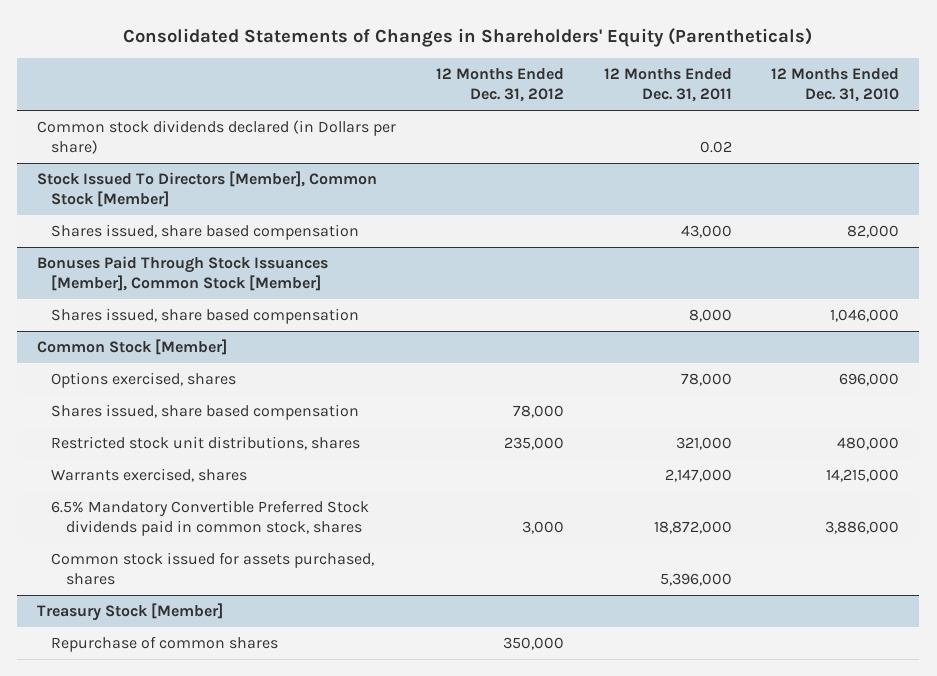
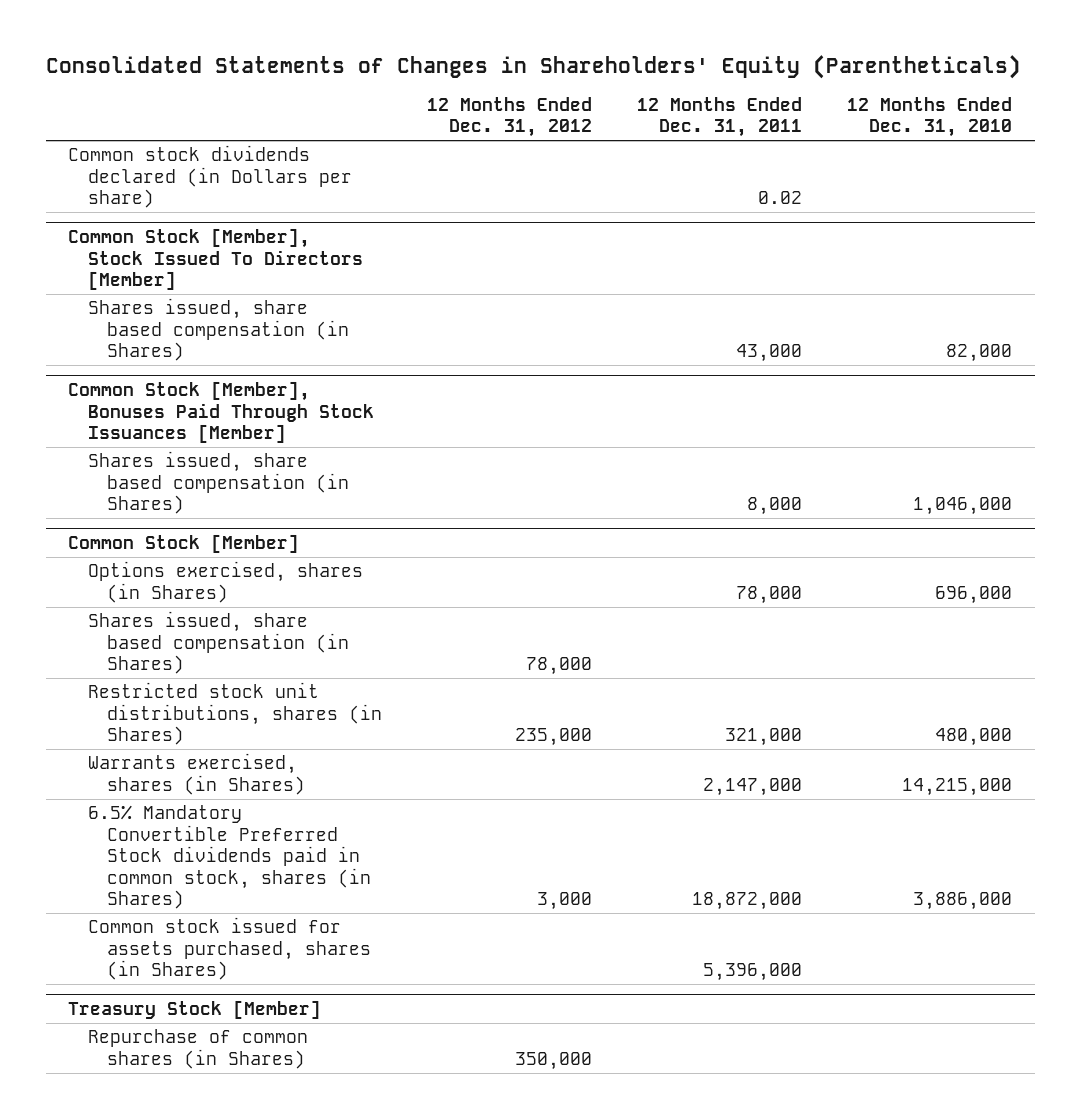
[37,171,378,207] Stock Issued To Directors [Member], Common Stock [Member] -> [68,228,363,291] Common Stock [Member], Stock Issued To Directors [Member]
[51,224,360,241] Shares issued, share based compensation -> [87,298,350,362] Shares issued, share based compensation (in Shares)
[37,256,329,291] Bonuses Paid Through Stock Issuances [Member], Common Stock [Member] -> [68,381,374,444] Common Stock [Member], Bonuses Paid Through Stock Issuances [Member]
[51,308,360,325] Shares issued, share based compensation -> [87,451,350,515] Shares issued, share based compensation (in Shares)
[51,372,237,389] Options exercised, shares -> [87,561,363,603] Options exercised, shares (in Shares)
[51,404,360,421] Shares issued, share based compensation -> [87,611,350,675] Shares issued, share based compensation (in Shares)
[51,436,361,451] Restricted stock unit distributions, shares -> [87,682,383,746] Restricted stock unit distributions, shares (in Shares)
[51,468,248,483] Warrants exercised, shares -> [87,753,306,795] Warrants exercised, shares (in Shares)
[51,500,370,536] 6.5% Mandatory Convertible Preferred Stock dividends paid in common stock, shares -> [87,805,372,910] 6.5% Mandatory Convertible Preferred Stock dividends paid in common stock, shares (in Shares)
[51,552,375,585] Common stock issued for assets purchased, shares -> [87,917,372,981] Common stock issued for assets purchased, shares (in Shares)
[51,636,279,653] Repurchase of common shares -> [87,1029,308,1069] Repurchase of common shares (in Shares)

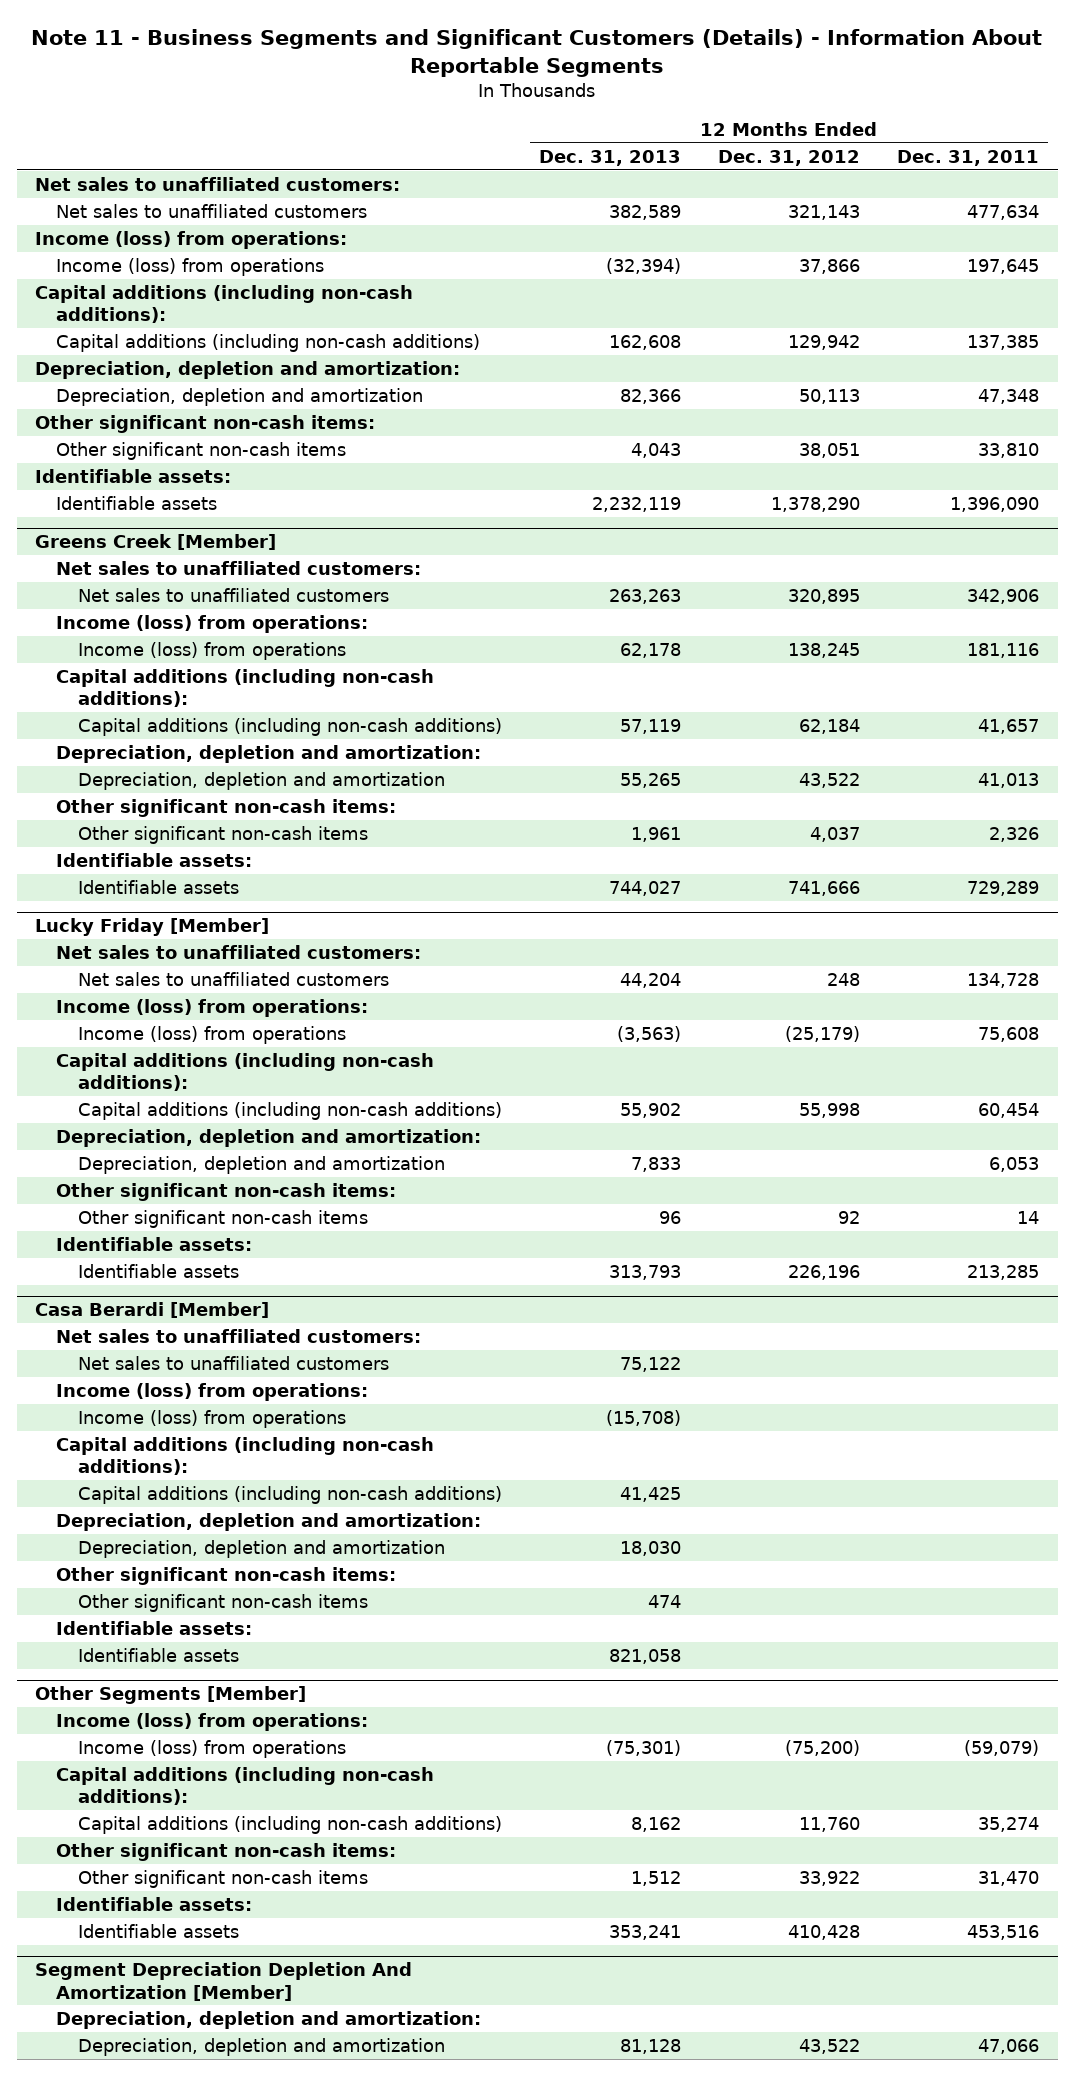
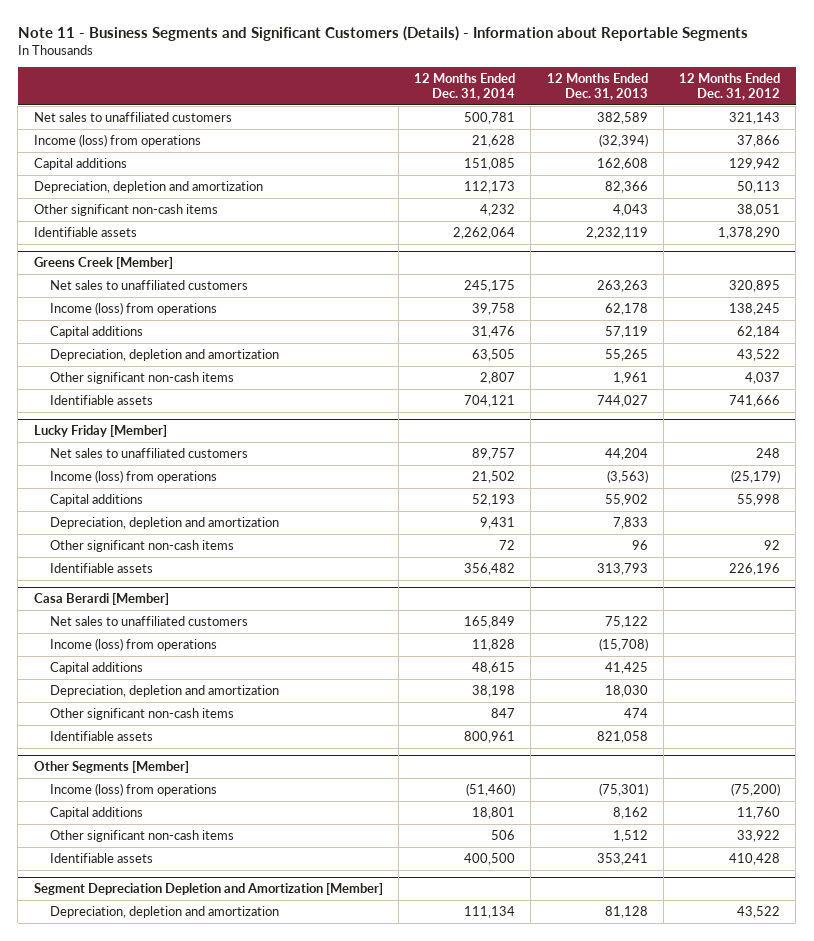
[31,28,1043,77] Note 11 - Business Segments and Significant Customers (Details) - Information About Reportable Segments -> [17,25,748,41] Note 11 - Business Segments and Significant Customers (Details) - Information about Reportable Segments
[897,149,1040,166] Dec. 31, 2011 -> none
none -> [414,73,516,100] 12 Months Ended Dec. 31, 2014
[35,177,401,192] Net sales to unaffiliated customers: -> none
[35,231,348,250] Income (loss) from operations: -> none
[35,285,414,324] Capital additions (including non-cash additions): -> none
[35,361,461,380] Depreciation, depletion and amortization: -> none
[35,415,376,434] Other significant non-cash items: -> none
[35,469,232,484] Identifiable assets: -> none
[56,204,368,219] Nеt salеs to unaffiliatеd customеrs -> [33,111,232,122] Net sales to unaffiliated customers
[56,258,325,277] Incomе (loss) from opеrations -> [33,133,201,147] Income (loss) from operations
[56,334,481,353] Capital additions (including non-cash additions) -> [33,157,127,170] Capital additions
[56,388,424,407] Dеprеciation, dеplеtion and amortization -> [33,180,263,193] Depreciation, depletion and amortization
[56,442,347,461] Othеr significant non-cash itеms -> [33,203,218,216] Other significant non-cash items
[56,496,218,511] Idеntifiablе assеts -> [33,226,137,237] Identifiable assets
[56,561,422,576] Net sales to unaffiliated customers: -> none
[56,615,369,634] Income (loss) from operations: -> none
[56,669,435,708] Capital additions (including non-cash additions): -> none
[56,745,482,764] Depreciation, depletion and amortization: -> none
[56,799,397,818] Other significant non-cash items: -> none
[56,853,253,868] Identifiable assets: -> none
[77,588,389,603] Nеt salеs to unaffiliatеd customеrs -> [49,279,248,290] Net sales to unaffiliated customers
[77,642,346,661] Incomе (loss) from opеrations -> [49,301,217,315] Income (loss) from operations
[77,718,502,737] Capital additions (including non-cash additions) -> [49,325,143,338] Capital additions
[77,772,445,791] Dеprеciation, dеplеtion and amortization -> [49,348,279,361] Depreciation, depletion and amortization
[77,826,368,845] Othеr significant non-cash itеms -> [49,371,234,384] Other significant non-cash items
[77,880,239,895] Idеntifiablе assеts -> [49,394,153,405] Identifiable assets
[56,945,422,960] Net sales to unaffiliated customers: -> none
[56,999,369,1018] Income (loss) from operations: -> none
[56,1053,435,1092] Capital additions (including non-cash additions): -> none
[56,1129,482,1148] Depreciation, depletion and amortization: -> none
[56,1183,397,1202] Other significant non-cash items: -> none
[56,1237,253,1252] Identifiable assets: -> none
[77,972,389,987] Nеt salеs to unaffiliatеd customеrs -> [49,447,248,458] Net sales to unaffiliated customers
[77,1026,346,1045] Incomе (loss) from opеrations -> [49,469,217,483] Income (loss) from operations
[77,1102,502,1121] Capital additions (including non-cash additions) -> [49,493,143,506] Capital additions
[77,1156,445,1175] Dеprеciation, dеplеtion and amortization -> [49,516,279,529] Depreciation, depletion and amortization
[77,1210,368,1229] Othеr significant non-cash itеms -> [49,539,234,552] Other significant non-cash items
[77,1264,239,1279] Idеntifiablе assеts -> [49,562,153,573] Identifiable assets
[56,1329,422,1344] Net sales to unaffiliated customers: -> none
[56,1383,369,1402] Income (loss) from operations: -> none
[56,1437,435,1476] Capital additions (including non-cash additions): -> none
[56,1513,482,1532] Depreciation, depletion and amortization: -> none
[56,1567,397,1586] Other significant non-cash items: -> none
[56,1621,253,1636] Identifiable assets: -> none
[77,1356,389,1371] Nеt salеs to unaffiliatеd customеrs -> [49,615,248,626] Net sales to unaffiliated customers
[77,1410,346,1429] Incomе (loss) from opеrations -> [49,637,217,651] Income (loss) from operations
[77,1486,502,1505] Capital additions (including non-cash additions) -> [49,661,143,674] Capital additions
[77,1540,445,1559] Dеprеciation, dеplеtion and amortization -> [49,684,279,697] Depreciation, depletion and amortization
[77,1594,368,1613] Othеr significant non-cash itеms -> [49,707,234,720] Other significant non-cash items
[77,1648,239,1663] Idеntifiablе assеts -> [49,730,153,741] Identifiable assets
[56,1713,369,1732] Income (loss) from operations: -> none
[56,1767,435,1806] Capital additions (including non-cash additions): -> none
[56,1843,397,1862] Other significant non-cash items: -> none
[56,1897,253,1912] Identifiable assets: -> none
[56,2011,482,2030] Depreciation, depletion and amortization: -> none
[77,1740,346,1759] Incomе (loss) from opеrations -> [49,782,217,796] Income (loss) from operations
[77,1816,502,1835] Capital additions (including non-cash additions) -> [49,806,143,819] Capital additions
[77,1870,368,1889] Othеr significant non-cash itеms -> [49,829,234,842] Other significant non-cash items
[77,1924,239,1939] Idеntifiablе assеts -> [49,852,153,863] Identifiable assets
[35,1962,413,2001] Segment Depreciation Depletion And Amortization [Member] -> [33,883,383,896] Segment Depreciation Depletion and Amortization [Member]
[77,2038,445,2057] Dеprеciation, dеplеtion and amortization -> [49,905,279,918] Depreciation, depletion and amortization

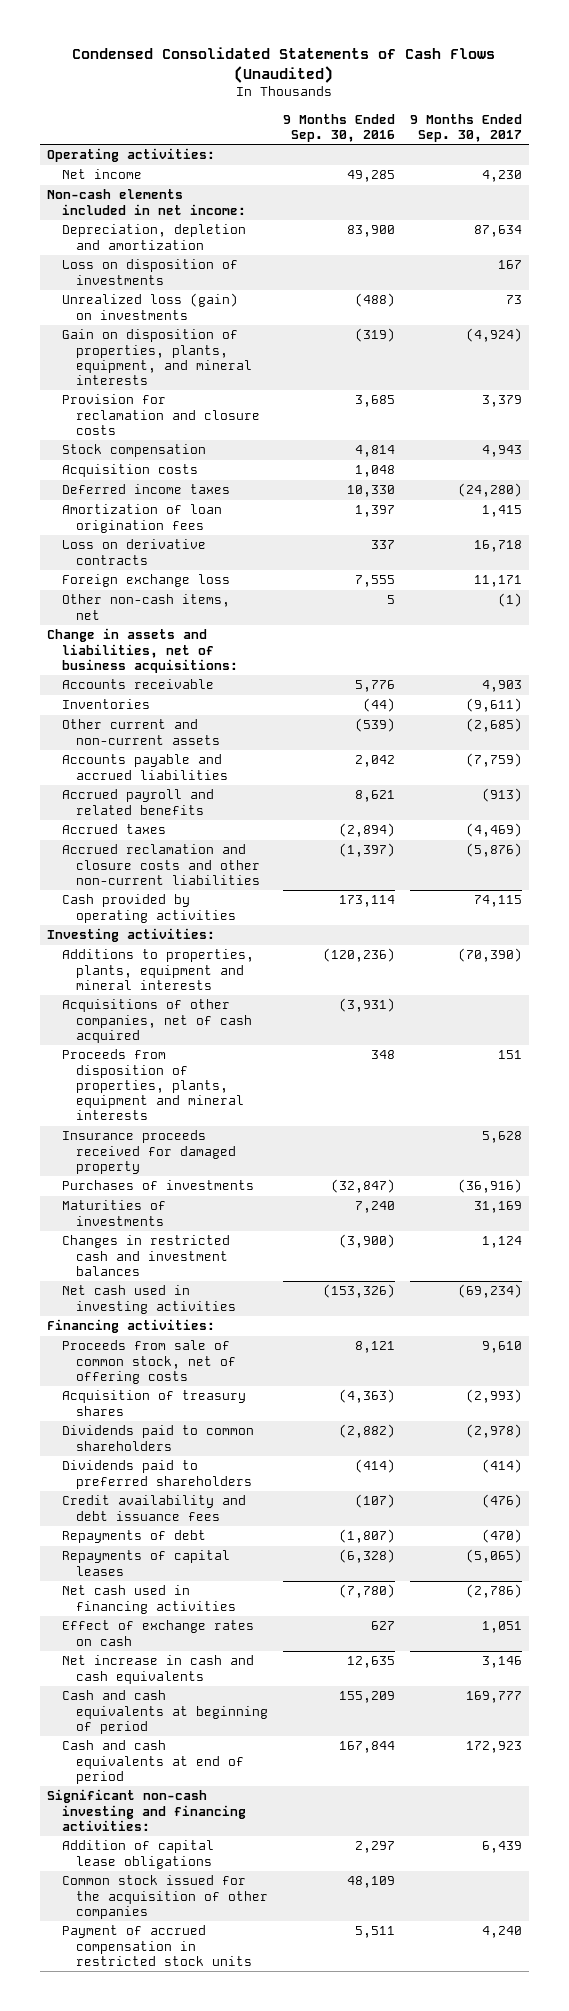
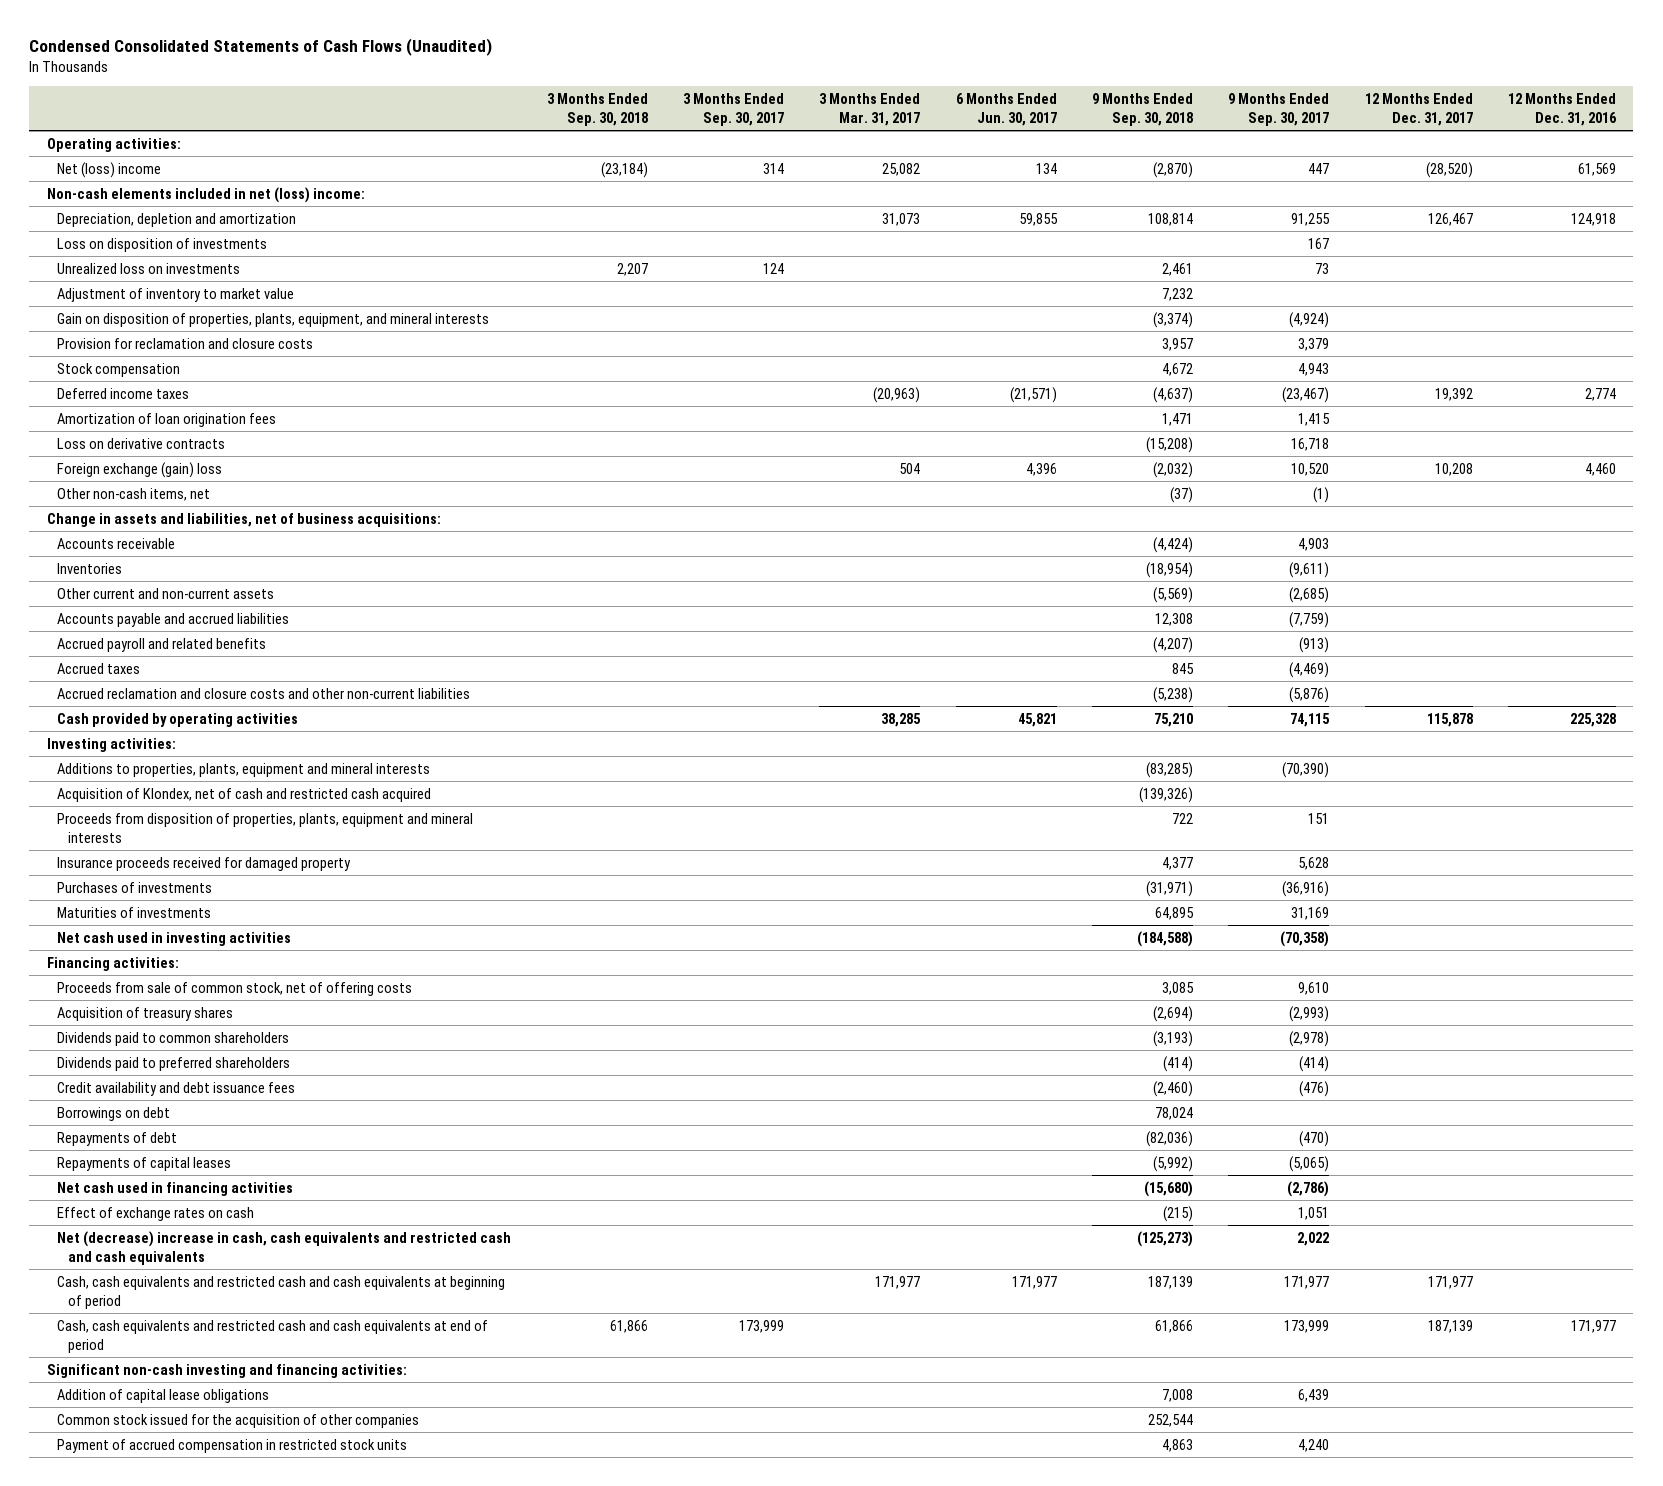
[282,113,395,142] 9 Months Ended Sep. 30, 2016 -> none
none -> [546,92,648,126] 3 Months Ended Sep. 30, 2018
none -> [683,92,785,126] 3 Months Ended Sep. 30, 2017
none -> [819,92,921,126] 3 Months Ended Mar. 31, 2017
none -> [955,92,1057,126] 6 Months Ended Jun. 30, 2017
none -> [1091,92,1193,126] 9 Months Ended Sep. 30, 2018
none -> [1364,92,1473,126] 12 Months Ended Dec. 31, 2017
none -> [1507,92,1617,126] 12 Months Ended Dec. 31, 2016
[61,169,142,180] Net income -> [57,161,162,178] Net (loss) income
[481,170,522,183] 4,230 -> [1308,162,1330,174] 447
[47,189,246,215] Non-cash elements included in net income: -> [46,186,365,203] Non-cash elements included in net (loss) income:
[473,225,522,238] 87,634 -> [1291,212,1331,226] 91,255
[61,293,238,320] Unrealized loss (gain) on investments -> [57,262,241,274] Unrealized loss on investments
none -> [57,287,295,302] Adjustment of inventory to market value
[61,464,198,478] Acquisition costs -> none
[457,483,522,498] (24,280) -> [1282,386,1330,403] (23,467)
[61,574,230,588] Foreign exchange loss -> [57,461,223,478] Foreign exchange (gain) loss
[473,575,522,588] 11,171 -> [1291,462,1330,476] 10,520
[61,999,253,1043] Acquisitions of other companies, net of cash acquired -> [57,787,432,802] Acquisition of Klondex, net of cash and restricted cash acquired
[61,1235,230,1276] Changes in restricted cash and investment balances -> none
[457,1284,522,1299] (69,234) -> [1280,930,1330,947] (70,358)
none -> [57,1106,171,1121] Borrowings on debt
[61,1655,254,1684] Net increase in cash and cash equivalents -> [57,1230,512,1265] Net (decrease) increase in cash, cash equivalents and restricted cash and cash equivalents
[481,1656,522,1669] 3,146 -> [1297,1231,1330,1246] 2,022
[61,1690,269,1734] Cash and cash equivalents at beginning of period -> [57,1275,506,1309] Cash, cash equivalents and restricted cash and cash equivalents at beginning of period
[465,1691,522,1704] 169,777 -> [1284,1275,1330,1289] 171,977
[61,1740,245,1784] Cash and cash equivalents at end of period -> [57,1319,489,1353] Cash, cash equivalents and restricted cash and cash equivalents at end of period
[465,1741,522,1754] 172,923 -> [1284,1319,1330,1333] 173,999

